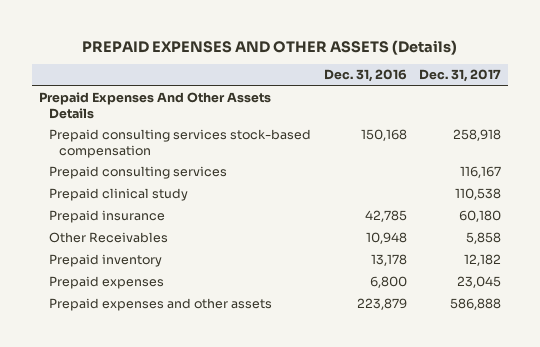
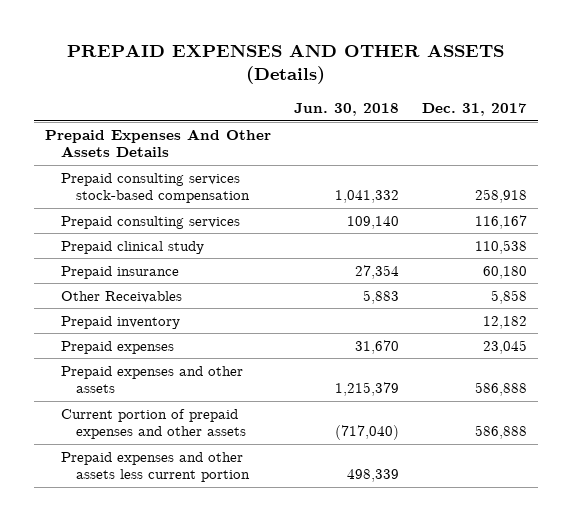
[323,69,407,83] Dec. 31, 2016 -> none
none -> [293,103,399,117] Jun. 30, 2018
none -> [60,408,247,440] Current portion of prepaid expenses and other assets
none -> [60,451,251,483] Prepaid expenses and other assets less current portion

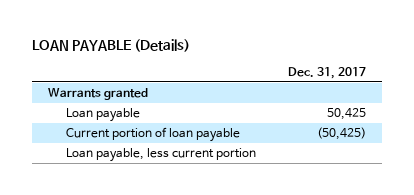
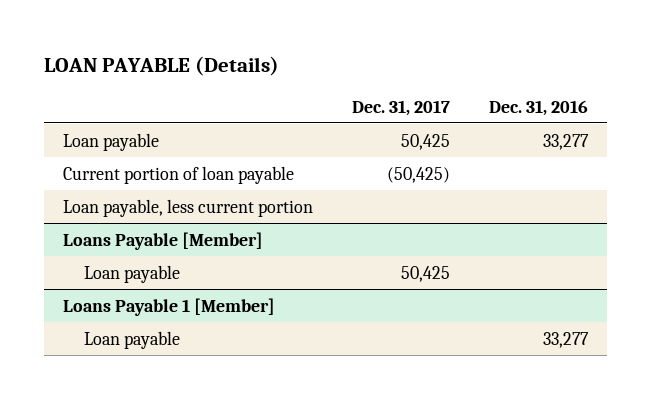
none -> [488,99,588,116] Dec. 31, 2016
[47,88,148,101] Warrants granted -> none
none -> [63,231,264,250] Loans Payable [Member]
none -> [83,264,180,283] Loan payable
none -> [63,297,276,316] Loans Payable 1 [Member]
none -> [83,330,180,349] Loan payable

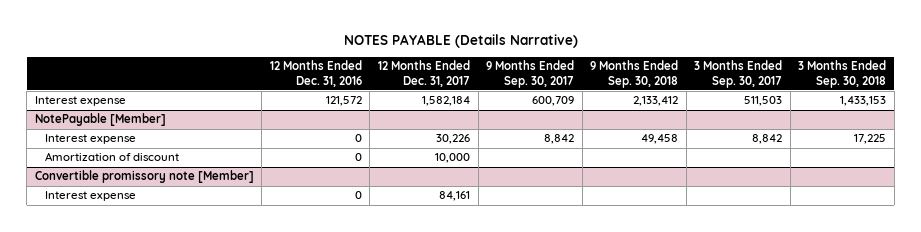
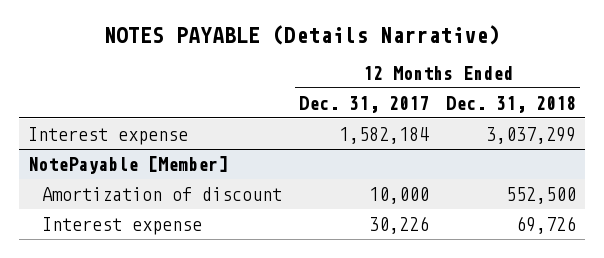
[269,60,362,87] 12 Months Ended Dec. 31, 2016 -> none
[486,60,575,88] 9 Months Ended Sep. 30, 2017 -> none
[590,60,679,88] 9 Months Ended Sep. 30, 2018 -> none
[694,60,783,88] 3 Months Ended Sep. 30, 2017 -> none
[798,60,887,88] 3 Months Ended Sep. 30, 2018 -> none
none -> [446,95,577,113] Dec. 31, 2018
[34,170,254,184] Convertible promissory note [Member] -> none
[45,191,137,202] Interest expense -> none
[45,134,137,145] Interest expense -> [41,217,202,236] Interest expense

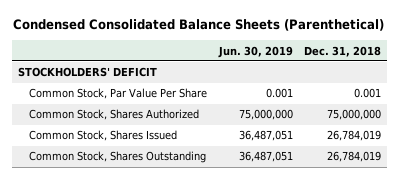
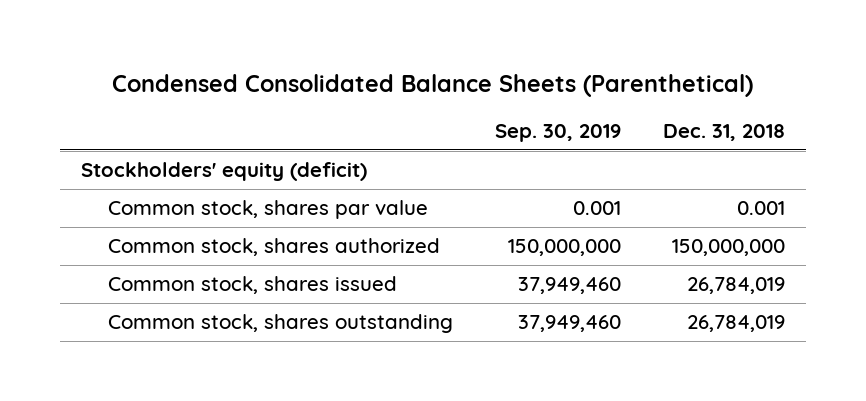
[217,45,293,58] Jun. 30, 2019 -> none
none -> [495,124,622,143] Sep. 30, 2019
[17,67,157,78] STOCKHOLDERS' DEFICIT -> [81,162,368,182] Stockholders' equity (deficit)
[29,88,208,100] Common Stock, Par Value Per Share -> [108,200,429,220] Common stock, shares par value
[29,109,200,121] Common Stock, Shares Authorized -> [108,238,441,257] Common stock, shares authorized
[326,109,381,121] 75,000,000 -> [672,239,786,257] 150,000,000
[29,130,178,142] Common Stock, Shares Issued -> [108,276,398,295] Common stock, shares issued
[29,151,207,164] Common Stock, Shares Outstanding -> [108,314,454,334] Common stock, shares outstanding

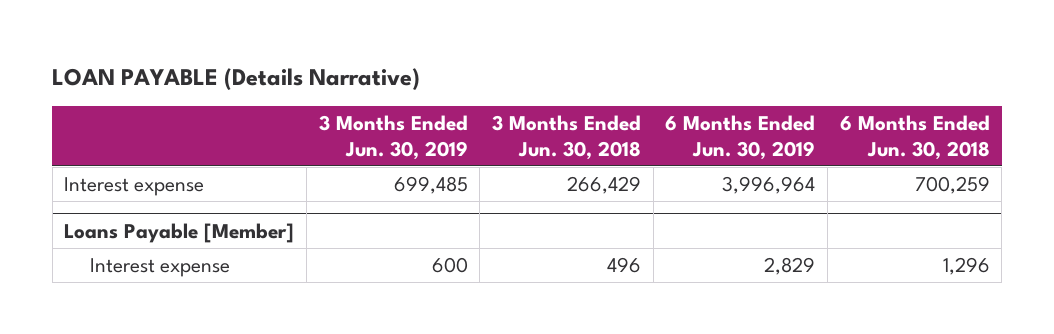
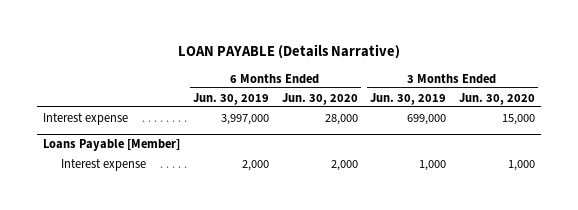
[492,114,642,160] 3 Months Ended Jun. 30, 2018 -> none
[839,114,990,160] 6 Months Ended Jun. 30, 2018 -> none
none -> [281,92,358,105] Jun. 30, 2020
none -> [458,92,535,105] Jun. 30, 2020
[393,176,468,195] 699,485 -> [407,113,447,125] 699,000
[722,176,816,195] 3,996,964 -> [220,113,269,125] 3,997,000
[431,257,468,274] 600 -> [419,159,447,171] 1,000
[764,257,816,276] 2,829 -> [241,159,269,171] 2,000

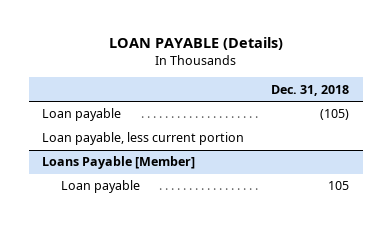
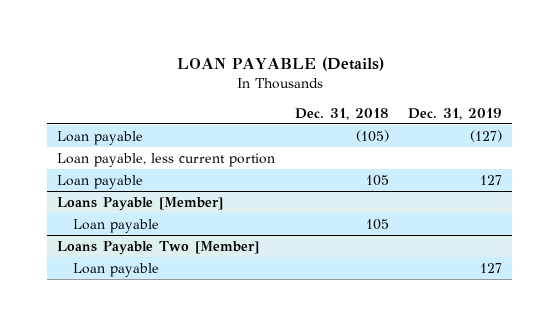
none -> [408,107,503,120] Dec. 31, 2019
none -> [56,174,143,189] Loan payable
none -> [56,240,259,255] Loans Payable Two [Member]
none -> [72,262,159,277] Loan payable

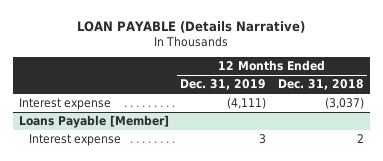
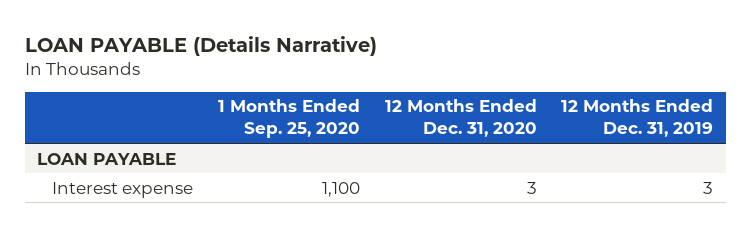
[277,79,364,91] Dec. 31, 2018 -> none
none -> [217,99,360,139] 1 Months Ended Sep. 25, 2020
none -> [384,99,537,138] 12 Months Ended Dec. 31, 2020
[18,98,111,111] Interest expense -> none
[18,115,169,129] Loans Payable [Member] -> none
none -> [37,152,177,165] LOAN PAYABLE

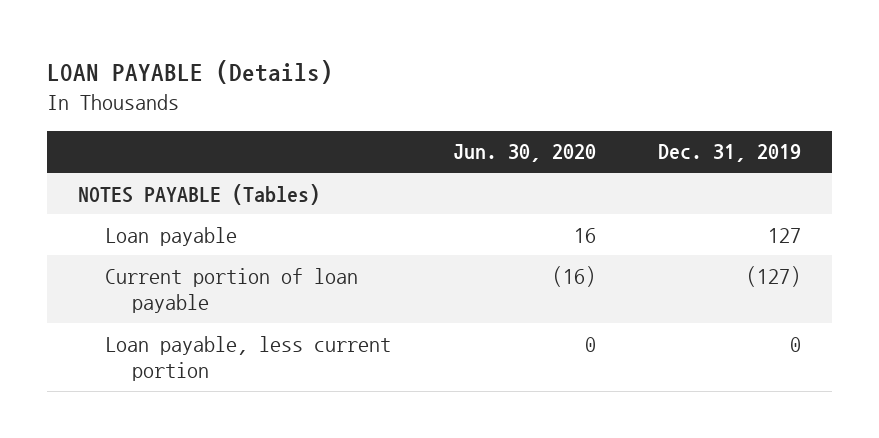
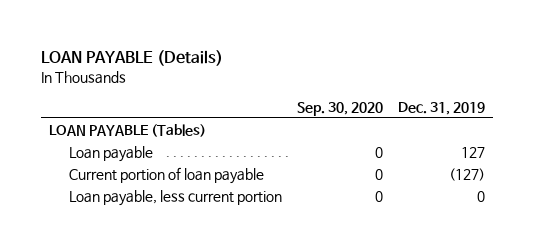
[453,144,597,163] Jun. 30, 2020 -> none
none -> [296,101,383,116] Sep. 30, 2020
[78,183,321,205] NOTES PAYABLE (Tables) -> [49,123,207,137] LOAN PAYABLE (Tables)

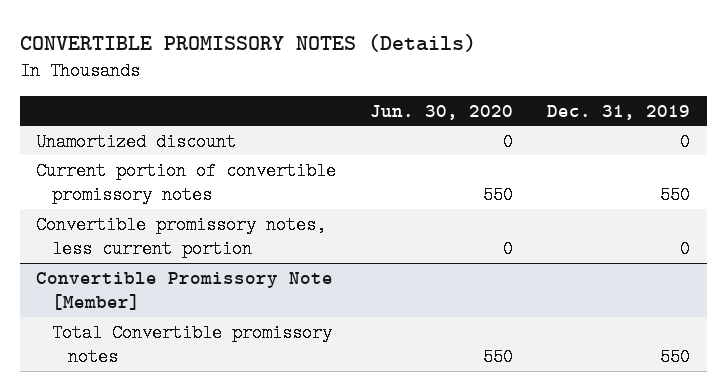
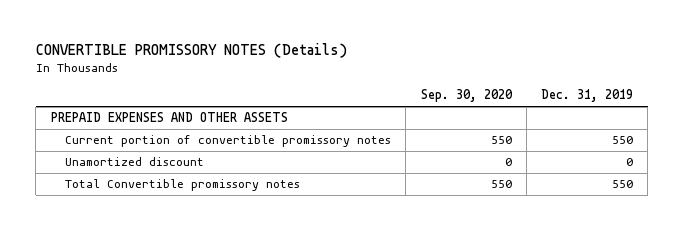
[370,104,514,120] Jun. 30, 2020 -> none
none -> [420,89,513,103] Sep. 30, 2020
none -> [50,112,288,123] PREPAID EXPENSES AND OTHER ASSETS
[36,215,327,259] Convertible promissory notes, less current portion -> none
[36,271,334,311] Convertible Promissory Note [Member] -> none
[36,132,237,151] Unamortized discount -> [64,157,204,167] Unamortized discount

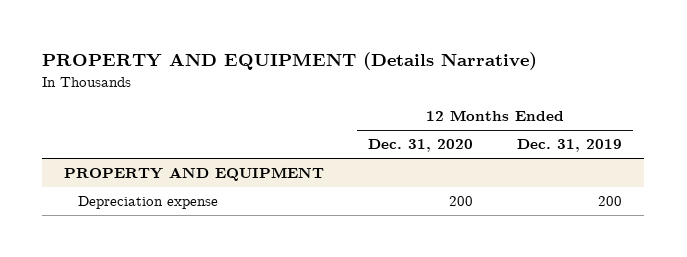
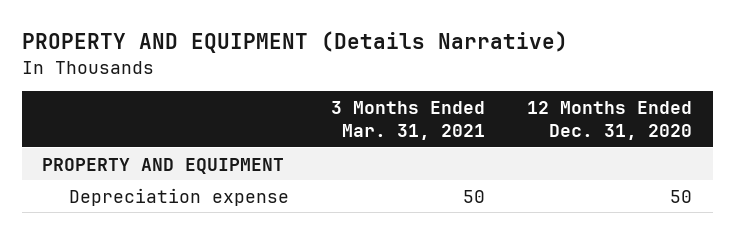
[517,139,623,153] Dec. 31, 2019 -> none
none -> [330,100,485,141] 3 Months Ended Mar. 31, 2021
[449,196,474,207] 200 -> [669,189,692,203] 50

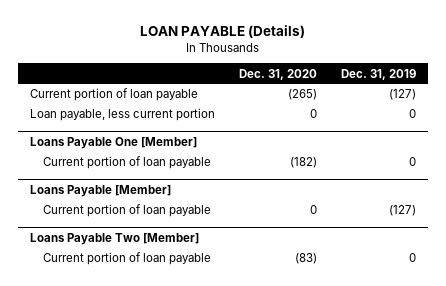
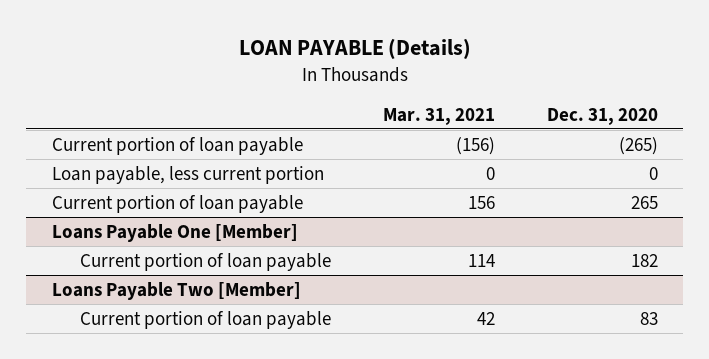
[341,68,417,80] Dec. 31, 2019 -> none
none -> [382,107,495,125] Mar. 31, 2021
none -> [51,194,303,213] Current portion of loan payable
[29,184,171,197] Loans Payable [Member] -> none
[42,204,211,218] Current portion of loan payable -> none
[290,157,318,169] (182) -> [630,253,658,267] 182
[295,253,318,265] (83) -> [639,311,658,325] 83

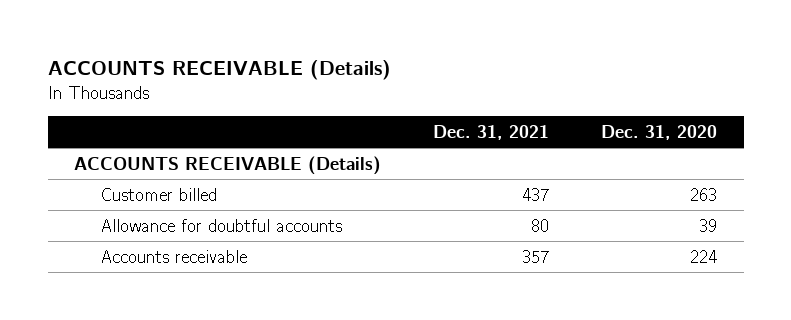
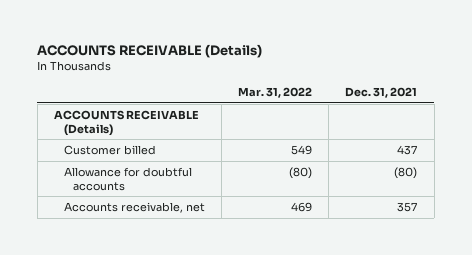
[601,124,718,140] Dec. 31, 2020 -> none
none -> [238,87,313,99] Mar. 31, 2022
[531,218,550,232] 80 -> [394,166,418,179] (80)
[100,249,248,263] Accounts receivable -> [63,201,205,213] Accounts receivable, net

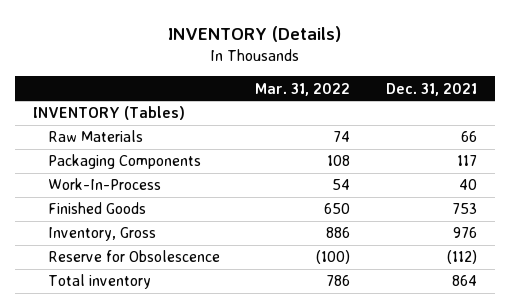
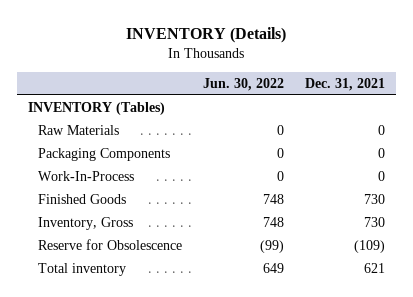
[255,82,351,96] Mar. 31, 2022 -> none
none -> [203,77,285,91] Jun. 30, 2022
[460,131,477,143] 66 -> [378,124,386,135] 0
[456,155,477,167] 117 -> [378,147,386,158] 0
[458,179,477,191] 40 -> [378,170,386,181] 0
[451,203,477,215] 753 -> [364,193,386,204] 730
[452,227,477,239] 976 -> [364,216,386,227] 730
[446,250,477,265] (112) -> [354,239,386,253] (109)
[451,275,477,287] 864 -> [364,262,386,273] 621

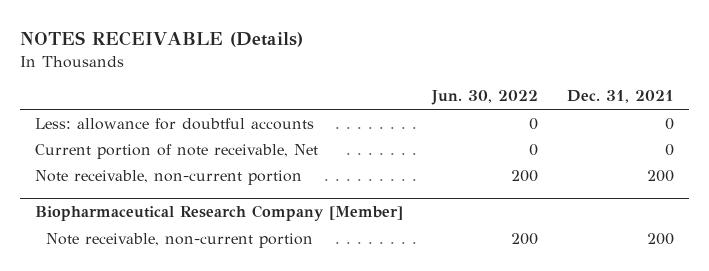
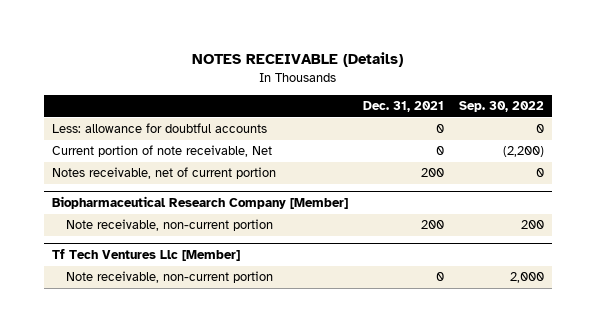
[431,90,539,106] Jun. 30, 2022 -> none
none -> [459,100,545,112] Sep. 30, 2022
[34,169,302,185] Note receivable, non-current portion -> none
none -> [51,167,276,180] Notes receivable, net of current portion
none -> [51,249,240,262] Tf Tech Ventures Llc [Member]
none -> [66,271,274,284] Note receivable, non-current portion

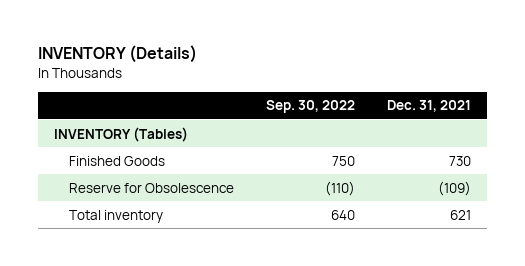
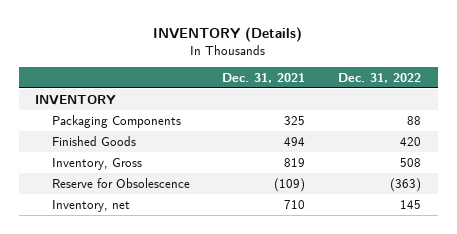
[265,100,355,114] Sep. 30, 2022 -> none
none -> [338,72,422,83] Dec. 31, 2022
[54,126,189,142] INVENTORY (Tables) -> [35,94,117,105] INVENTORY
none -> [51,114,181,128] Packaging Components
[449,155,472,166] 730 -> [284,136,306,146] 494
none -> [51,157,142,170] Inventory, Gross
[68,209,163,223] Total inventory -> [51,199,130,212] Inventory, net
[450,209,472,220] 621 -> [284,199,306,209] 710

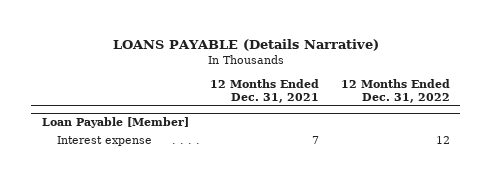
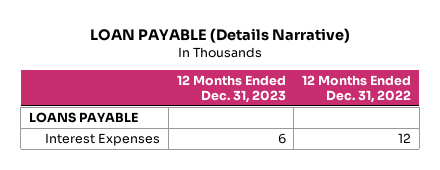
[112,38,379,51] LOANS PAYABLE (Details Narrative) -> [89,28,350,44] LOAN PAYABLE (Details Narrative)
[210,78,320,103] 12 Months Ended Dec. 31, 2021 -> none
none -> [176,74,286,103] 12 Months Ended Dec. 31, 2023
[42,117,190,129] Loan Payable [Member] -> none
none -> [28,111,138,123] LOANS PAYABLE
[56,135,152,146] Interest expense -> [45,132,161,146] Interest Expenses

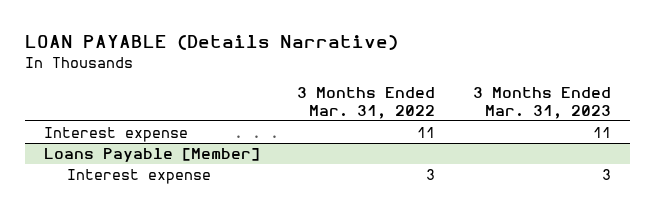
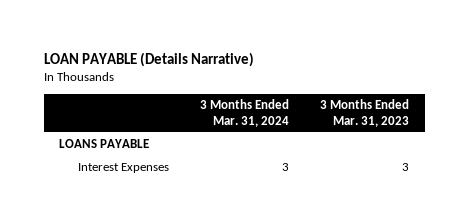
[297,87,436,119] 3 Months Ended Mar. 31, 2022 -> none
none -> [200,99,290,127] 3 Months Ended Mar. 31, 2024
[44,148,261,163] Loans Payable [Member] -> none
[66,169,211,185] Interest expense -> none
none -> [59,139,150,149] LOANS PAYABLE
[44,127,189,143] Interest expense -> [78,163,170,174] Interest Expenses
[592,127,611,139] 11 -> [402,163,410,172] 3

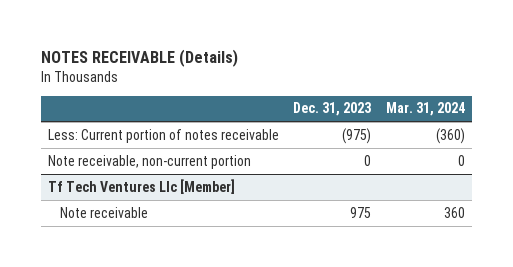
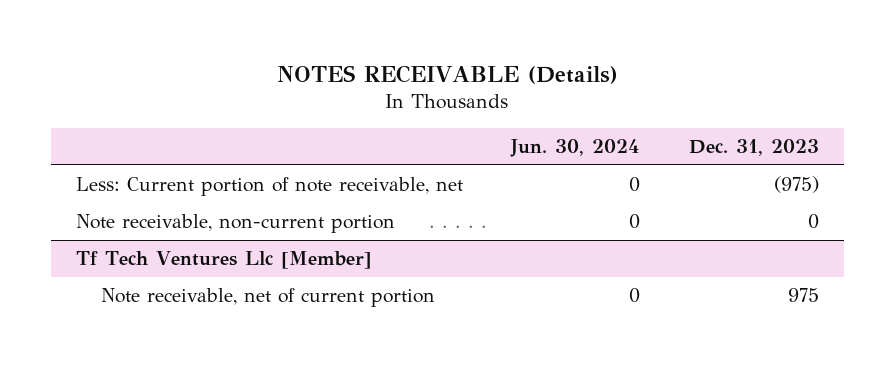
[385,102,465,117] Mar. 31, 2024 -> none
none -> [510,139,641,158] Jun. 30, 2024
[48,128,280,143] Less: Current portion of notes receivable -> [75,177,463,197] Less: Current portion of note receivable, net
[60,206,149,218] Note receivable -> [100,288,435,308] Note receivable, net of current portion

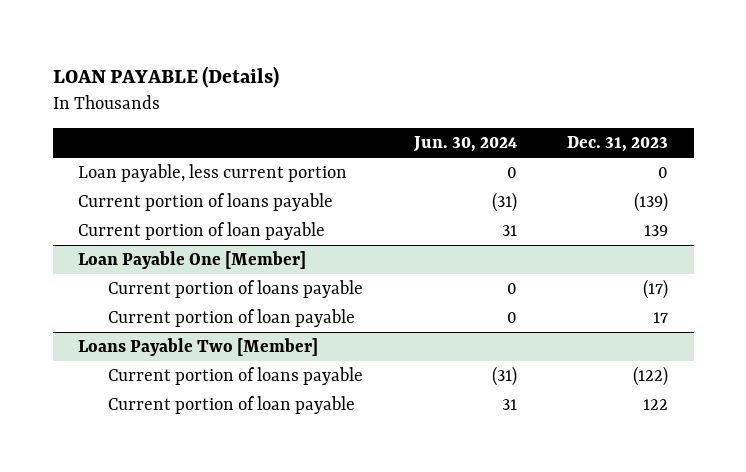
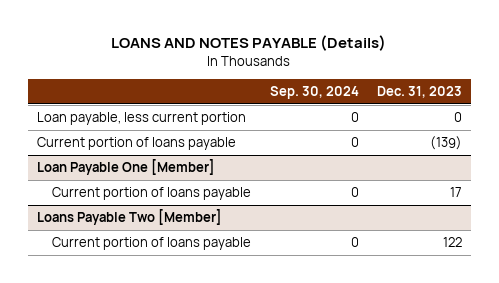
[52,65,279,88] LOAN PAYABLE (Details) -> [111,35,387,52] LOANS AND NOTES PAYABLE (Details)
[412,136,517,153] Jun. 30, 2024 -> none
none -> [269,86,359,100] Sep. 30, 2024
[78,222,326,241] Current portion of loan payable -> none
[107,309,355,328] Current portion of loan payable -> none
[643,279,669,300] (17) -> [449,187,462,198] 17
[107,396,355,415] Current portion of loan payable -> none
[633,366,669,387] (122) -> [442,237,462,248] 122

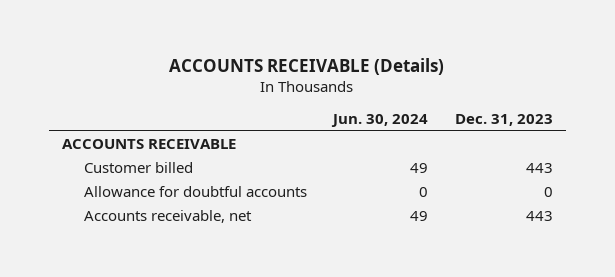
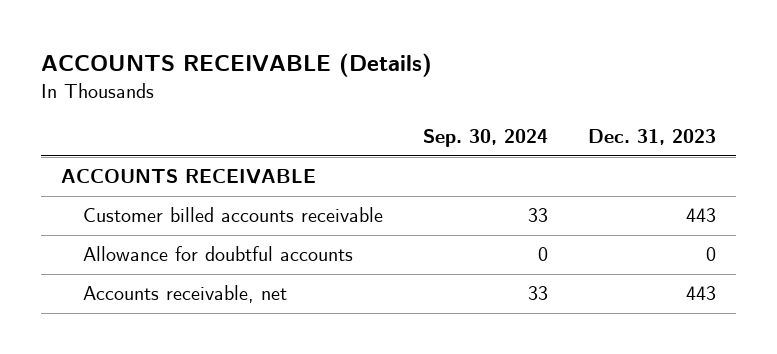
[331,114,429,128] Jun. 30, 2024 -> none
none -> [422,129,548,148] Sep. 30, 2024
[83,162,193,174] Customer billed -> [82,207,383,223] Customer billed accounts receivable

